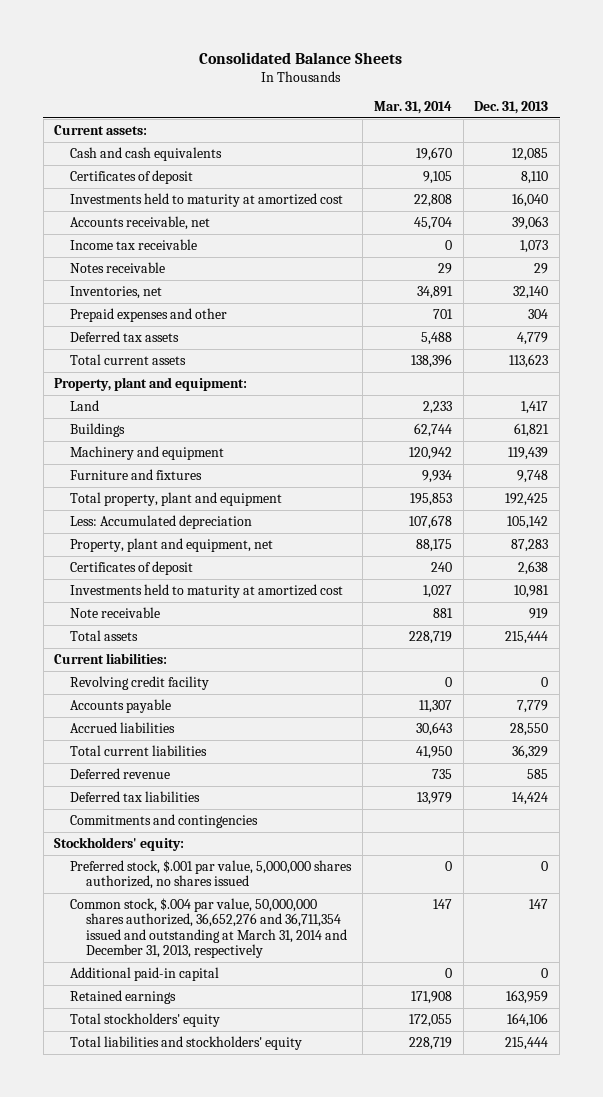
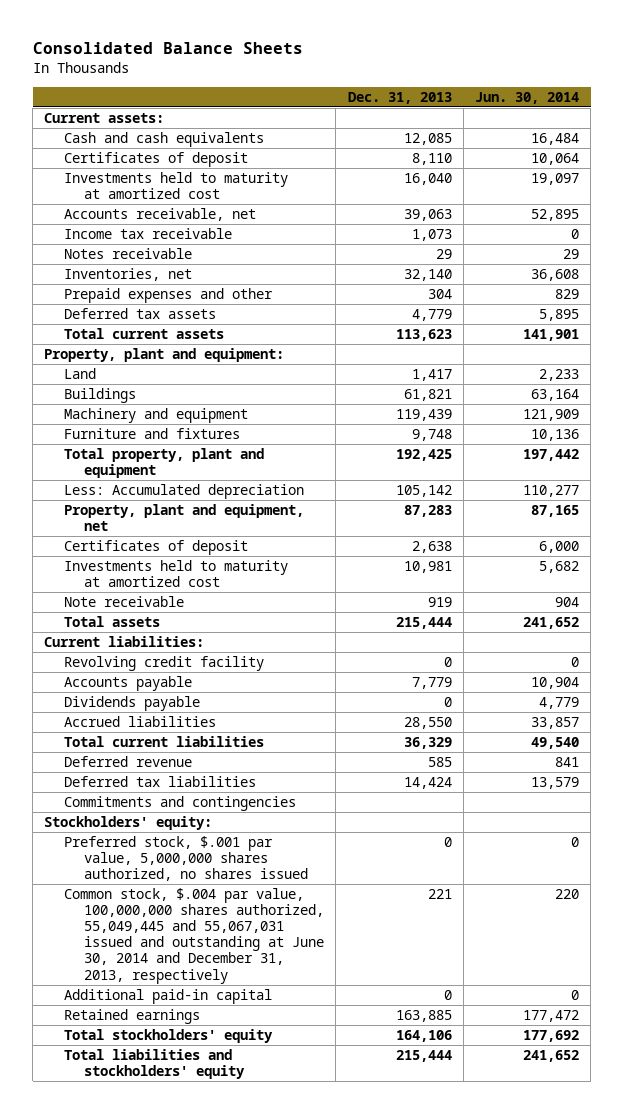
[373,101,452,115] Mar. 31, 2014 -> none
none -> [475,91,580,104] Jun. 30, 2014
none -> [64,695,201,711] Dividends payable
[70,897,347,959] Common stock, $.004 par value, 50,000,000 shares authorized, 36,652,276 and 36,711,354 issued and outstanding at March 31, 2014 and December 31, 2013, respectively -> [64,887,325,984] Common stock, $.004 par value, 100,000,000 shares authorized, 55,049,445 and 55,067,031 issued and outstanding at June 30, 2014 and December 31, 2013, respectively
[529,898,549,909] 147 -> [427,888,452,899] 221
[506,989,549,1004] 163,959 -> [395,1009,452,1022] 163,885

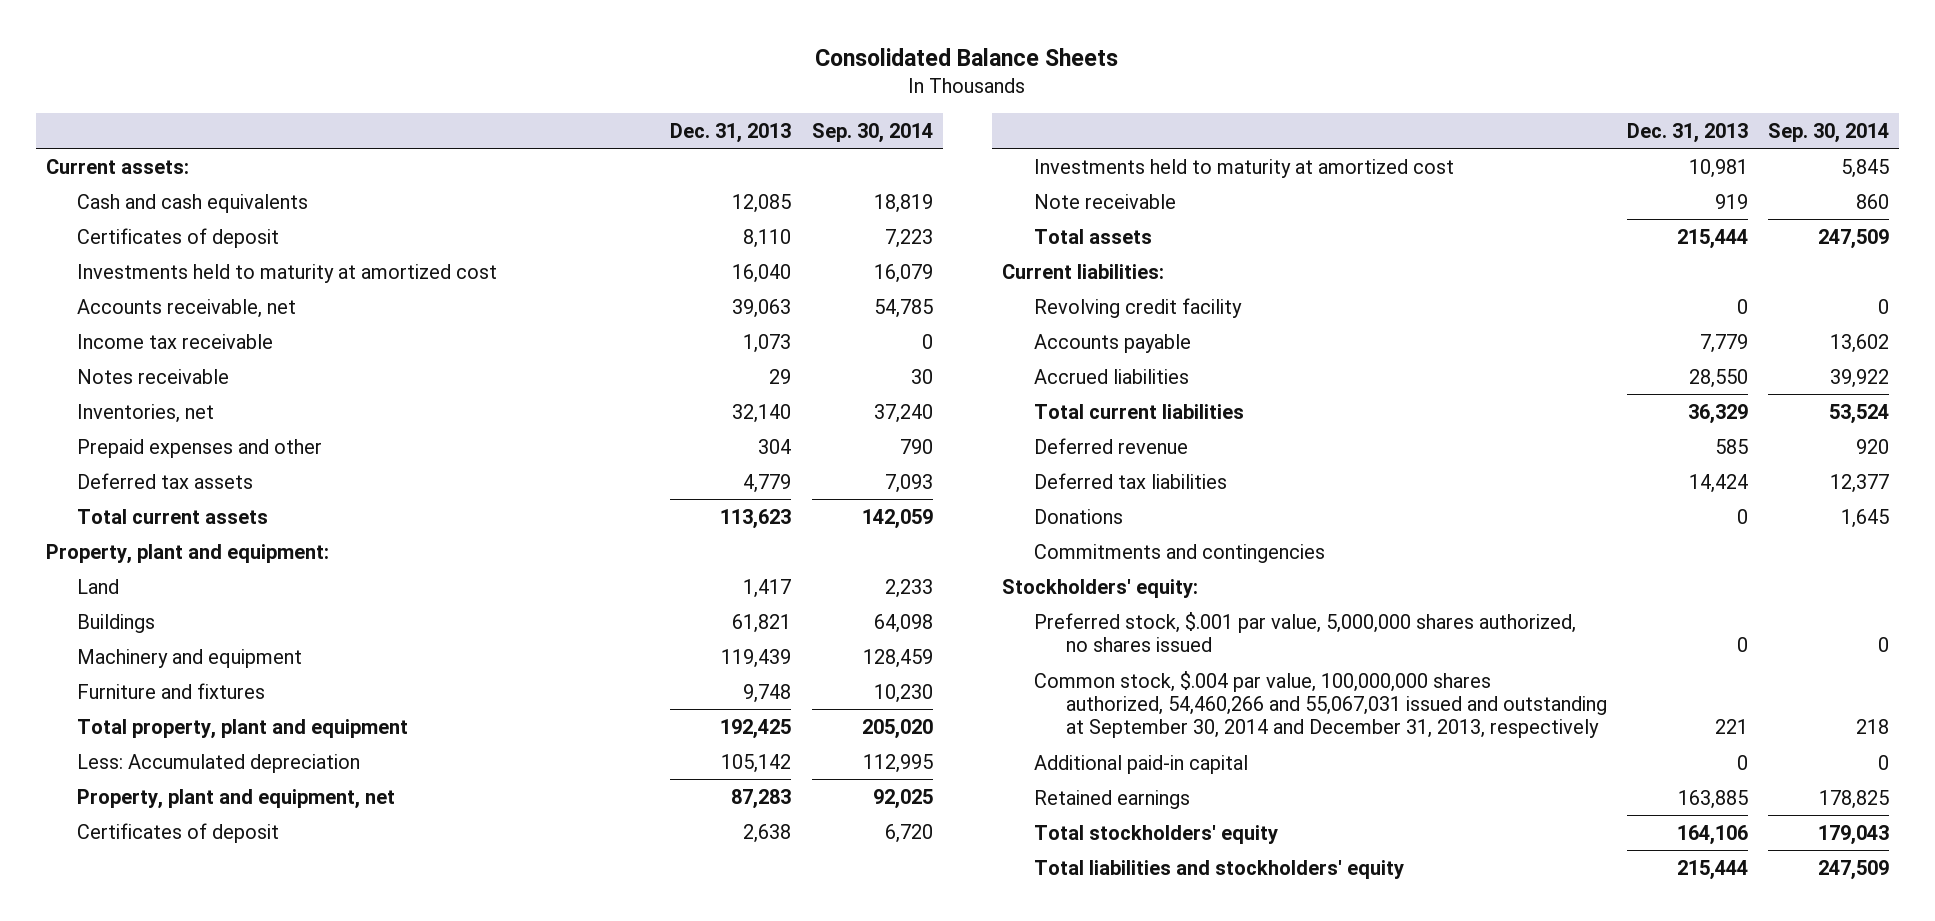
[475,91,580,104] Jun. 30, 2014 -> none
none -> [811,122,933,143] Sep. 30, 2014
[64,695,201,711] Dividends payable -> none
none -> [1033,508,1123,524] Donations
[64,887,325,984] Common stock, $.004 par value, 100,000,000 shares authorized, 55,049,445 and 55,067,031 issued and outstanding at June 30, 2014 and December 31, 2013, respectively -> [1033,670,1607,739] Common stock, $.004 par value, 100,000,000 shares authorized, 54,460,266 and 55,067,031 issued and outstanding at September 30, 2014 and December 31, 2013, respectively

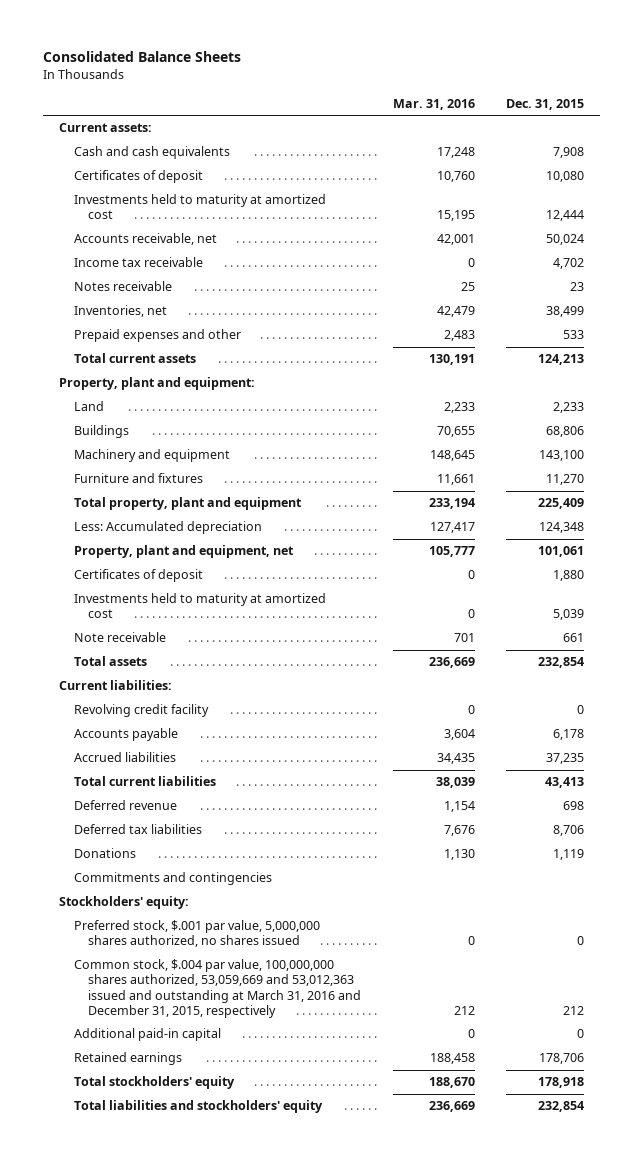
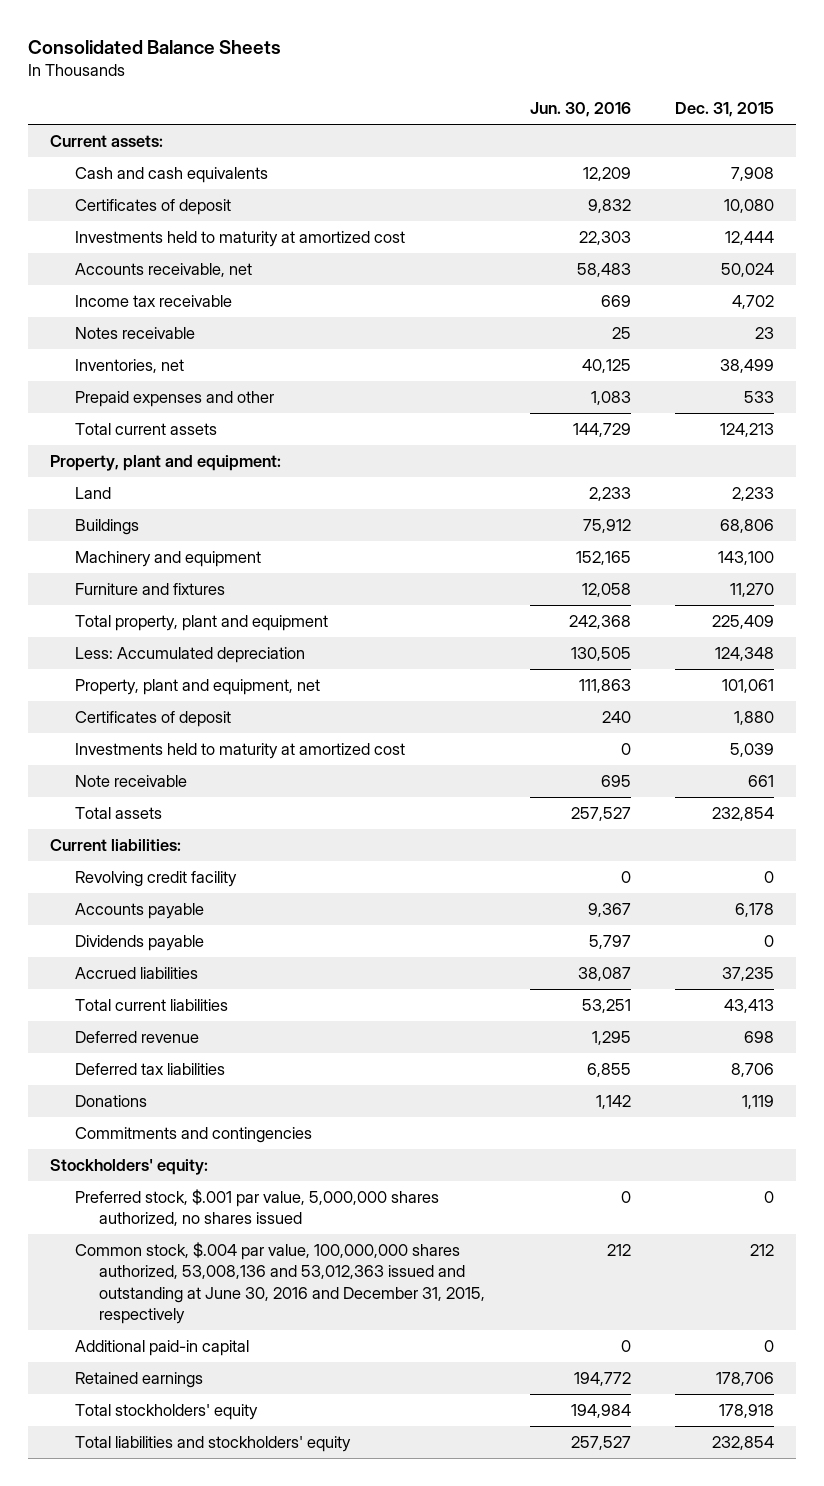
[392,98,475,110] Mar. 31, 2016 -> none
none -> [529,102,631,118] Jun. 30, 2016
none -> [74,934,204,951] Dividends payable
[73,959,362,1018] Common stock, $.004 par value, 100,000,000 shares authorized, 53,059,669 and 53,012,363 issued and outstanding at March 31, 2016 and December 31, 2015, respectively -> [74,1241,486,1325] Common stock, $.004 par value, 100,000,000 shares authorized, 53,008,136 and 53,012,363 issued and outstanding at June 30, 2016 and December 31, 2015, respectively

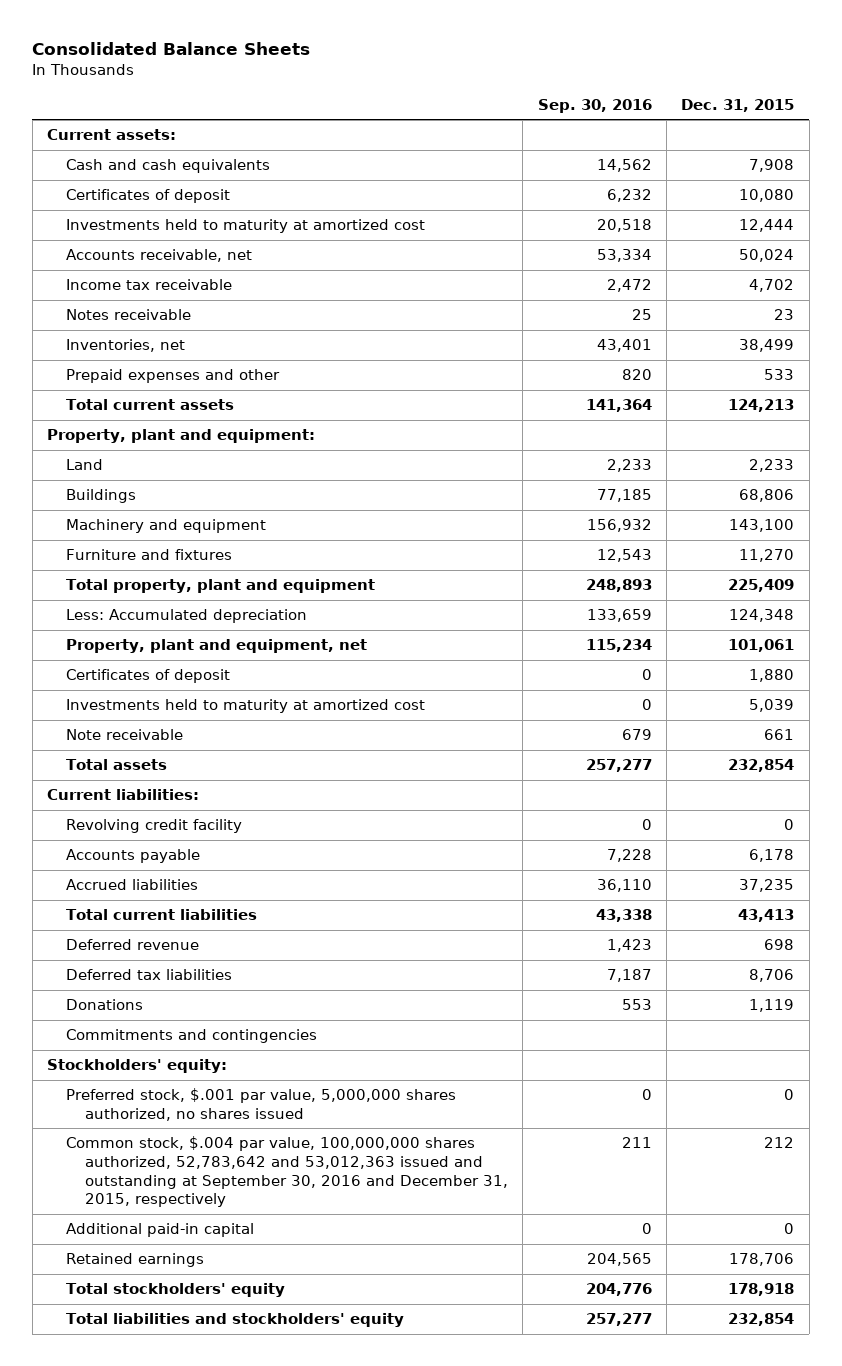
[529,102,631,118] Jun. 30, 2016 -> none
none -> [537,98,652,113] Sep. 30, 2016
[74,934,204,951] Dividends payable -> none
[74,1241,486,1325] Common stock, $.004 par value, 100,000,000 shares authorized, 53,008,136 and 53,012,363 issued and outstanding at June 30, 2016 and December 31, 2015, respectively -> [65,1136,508,1208] Common stock, $.004 par value, 100,000,000 shares authorized, 52,783,642 and 53,012,363 issued and outstanding at September 30, 2016 and December 31, 2015, respectively

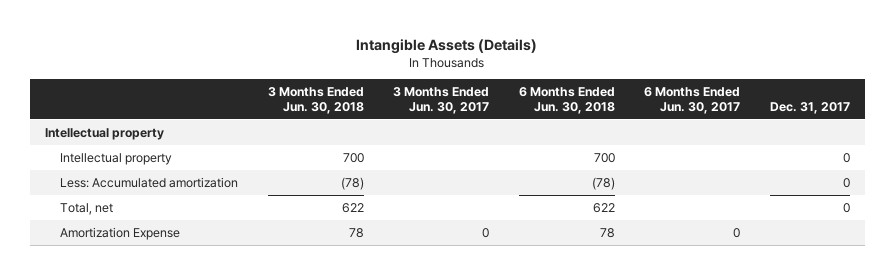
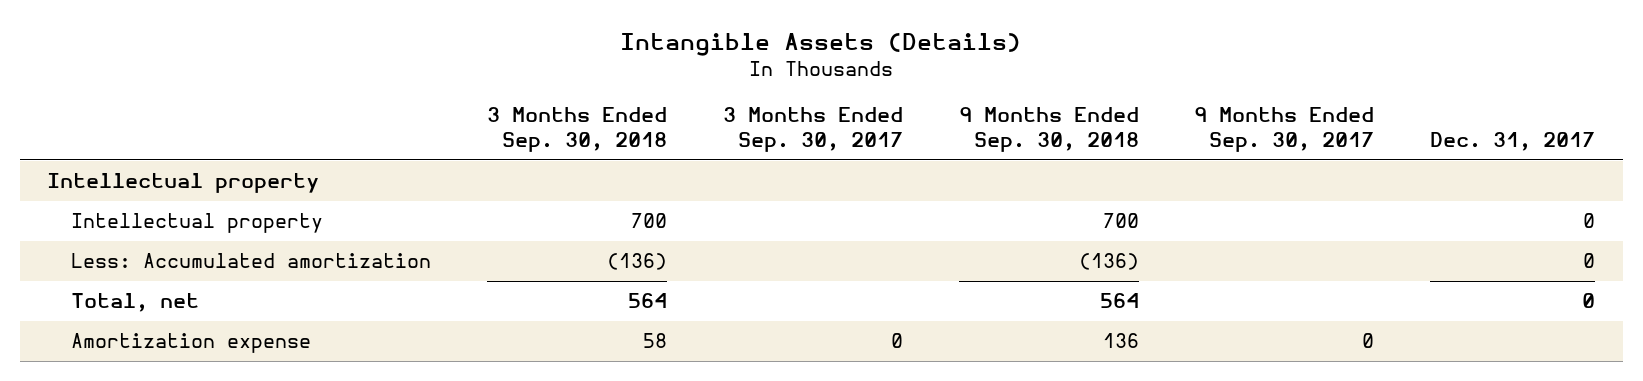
[267,87,364,115] 3 Months Ended Jun. 30, 2018 -> none
[393,87,490,115] 3 Months Ended Jun. 30, 2017 -> none
[518,87,615,115] 6 Months Ended Jun. 30, 2018 -> none
[644,87,741,115] 6 Months Ended Jun. 30, 2017 -> none
none -> [487,107,668,153] 3 Months Ended Sep. 30, 2018
none -> [722,107,903,153] 3 Months Ended Sep. 30, 2017
none -> [958,107,1139,153] 9 Months Ended Sep. 30, 2018
none -> [1194,107,1375,153] 9 Months Ended Sep. 30, 2017
[60,226,181,240] Amortization Expense -> [71,333,312,354] Amortization expense

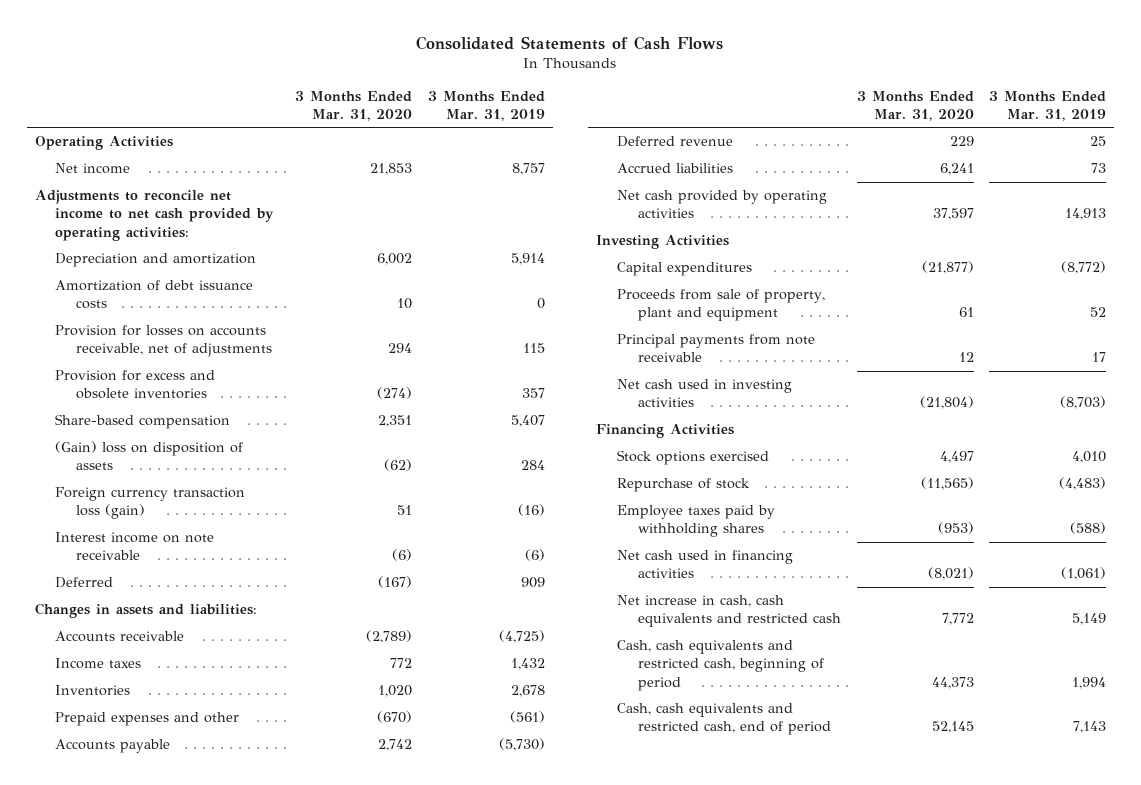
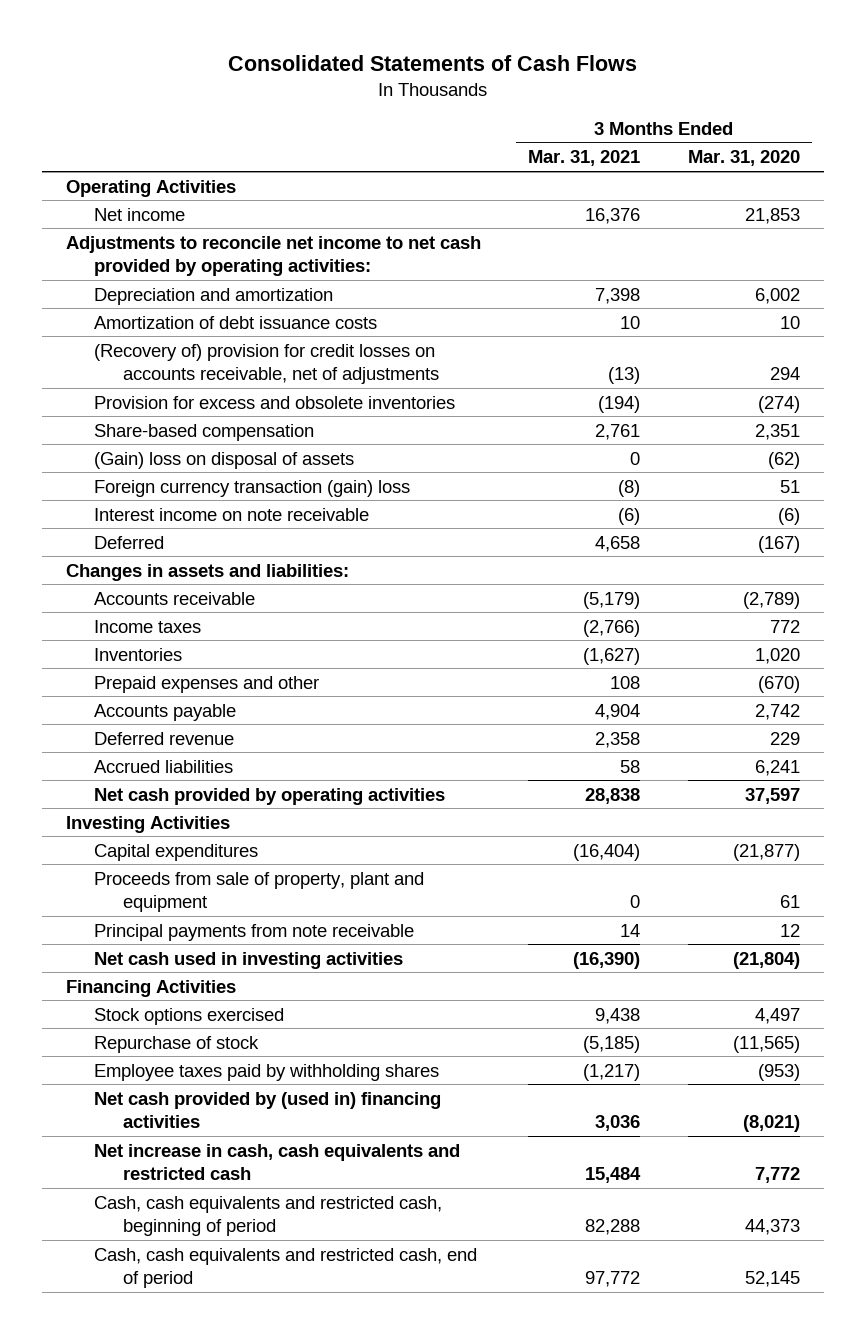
[427,90,545,121] 3 Months Ended Mar. 31, 2019 -> none
none -> [528,150,641,167] Mar. 31, 2021
[55,325,273,358] Provision for losses on accounts receivable, net of adjustments -> [94,343,439,384] (Recovery of) provision for credit losses on accounts receivable, net of adjustments
[55,441,244,471] (Gain) loss on disposition of assets -> [94,451,355,469] (Gain) loss on disposal of assets
[55,487,246,520] Foreign currency transaction loss (gain) -> [94,479,411,497] Foreign currency transaction (gain) loss
[616,550,793,579] Net cash used in financing activities -> [94,1091,442,1128] Net cash provided by (used in) financing activities

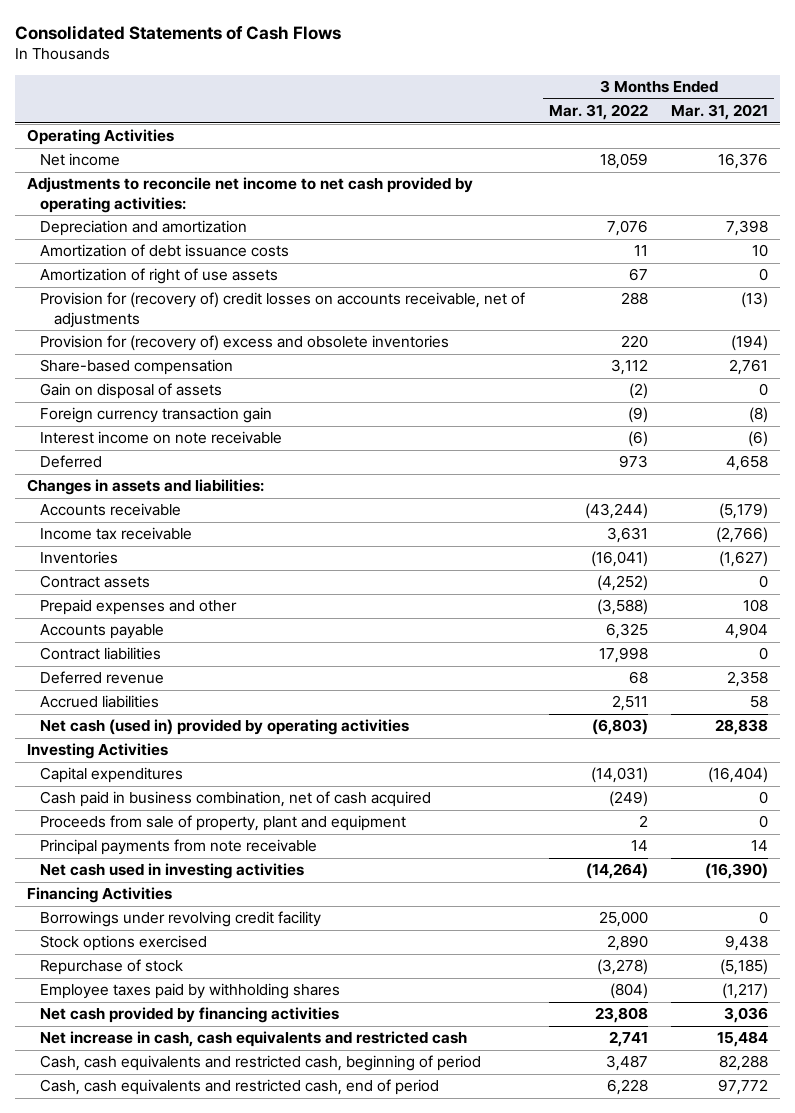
[688,150,801,167] Mar. 31, 2020 -> none
none -> [548,104,648,121] Mar. 31, 2022
none -> [40,268,279,285] Amortization of right of use assets
[94,343,439,384] (Recovery of) provision for credit losses on accounts receivable, net of adjustments -> [40,292,526,328] Provision for (recovery of) credit losses on accounts receivable, net of adjustments
[94,395,456,409] Provision for excess and obsolete inventories -> [40,335,450,352] Provision for (recovery of) excess and obsolete inventories
[94,451,355,469] (Gain) loss on disposal of assets -> [40,383,223,400] Gain on disposal of assets
[94,479,411,497] Foreign currency transaction (gain) loss -> [40,407,273,424] Foreign currency transaction gain
[94,619,202,633] Income taxes -> [40,527,193,541] Income tax receivable
none -> [40,575,151,589] Contract assets
none -> [40,647,162,661] Contract liabilities
[94,787,446,805] Net cash provided by operating activities -> [40,719,410,736] Net cash (used in) provided by operating activities
none -> [40,791,432,808] Cash paid in business combination, net of cash acquired
none -> [40,911,322,928] Borrowings under revolving credit facility
[94,1091,442,1128] Net cash provided by (used in) financing activities -> [40,1007,340,1024] Net cash provided by financing activities

